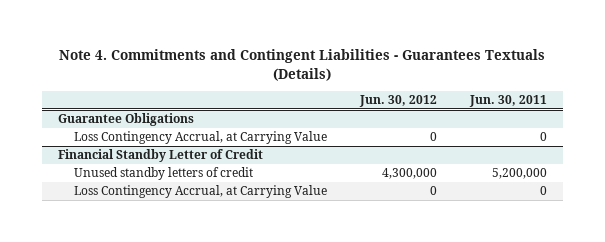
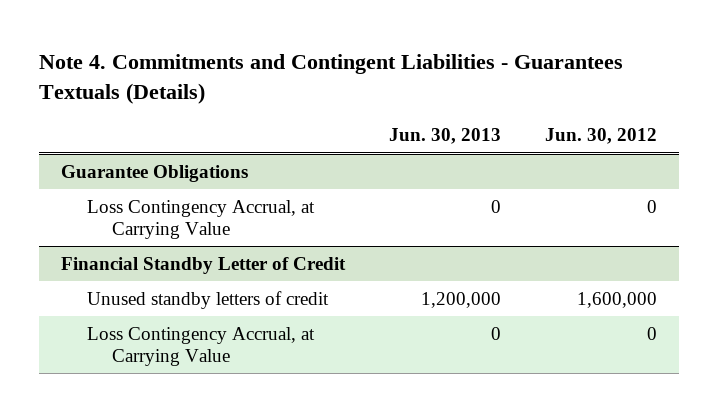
[468,95,547,108] Jun. 30, 2011 -> none
none -> [388,128,501,145] Jun. 30, 2013
[381,168,437,180] 4,300,000 -> [576,291,657,308] 1,600,000

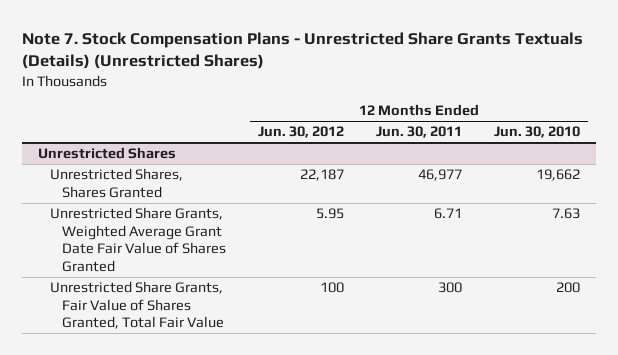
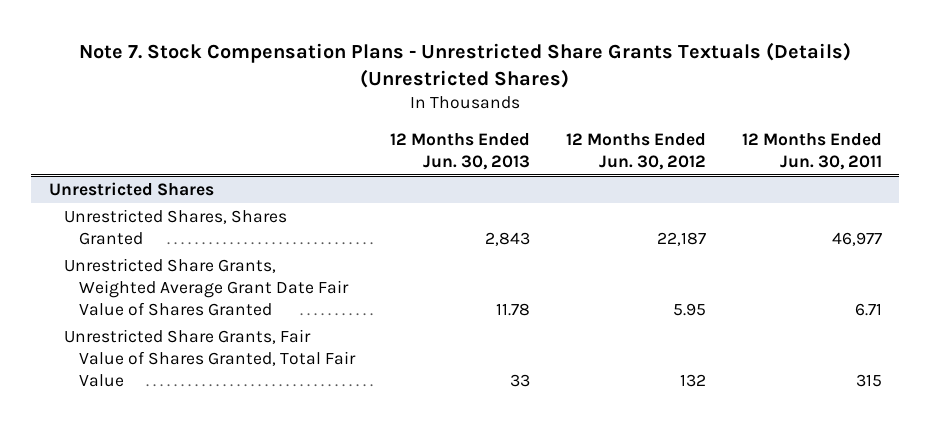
[494,126,581,139] Jun. 30, 2010 -> none
none -> [390,132,531,170] 12 Months Ended Jun. 30, 2013
[320,282,345,294] 100 -> [680,374,707,388] 132
[438,282,463,294] 300 -> [855,374,882,388] 315

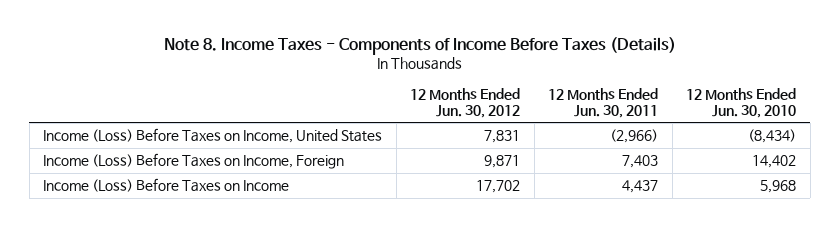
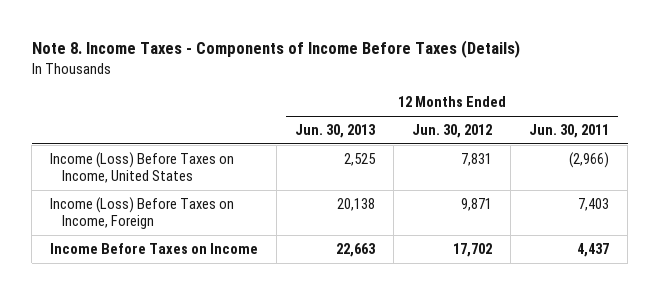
[686,87,797,118] 12 Months Ended Jun. 30, 2010 -> none
none -> [295,124,377,139] Jun. 30, 2013
[43,178,290,193] Income (Loss) Before Taxes on Income -> [50,243,259,255] Income Before Taxes on Income

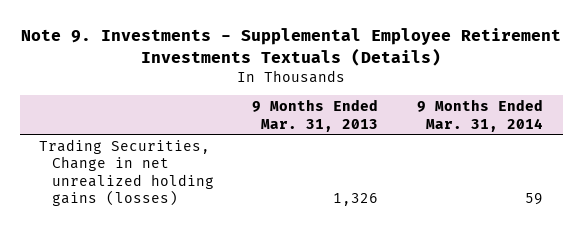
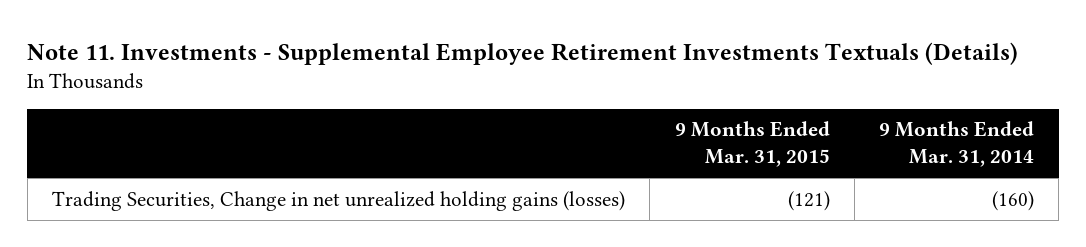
[21,28,562,66] Note 9. Investments - Supplemental Employee Retirement Investments Textuals (Details) -> [27,41,1019,65] Note 11. Investments - Supplemental Employee Retirement Investments Textuals (Details)
[252,99,379,132] 9 Months Ended Mar. 31, 2013 -> none
none -> [674,121,830,168] 9 Months Ended Mar. 31, 2015
[525,193,544,206] 59 -> [992,190,1035,211] (160)

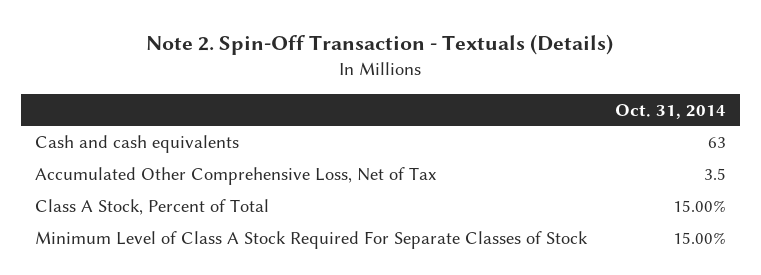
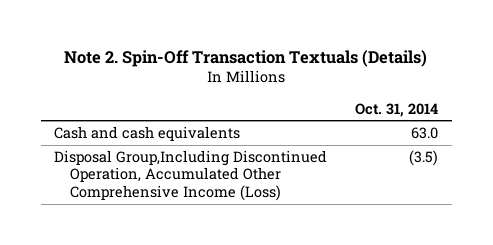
[146,33,614,55] Note 2. Spin-Off Transaction - Textuals (Details) -> [64,49,428,67] Note 2. Spin-Off Transaction Textuals (Details)
[34,198,269,215] Class A Stock, Percent of Total -> none
[34,230,588,249] Minimum Level of Class A Stock Required For Separate Classes of Stock -> none
[707,136,726,148] 63 -> [411,127,439,140] 63.0
[34,166,436,185] Accumulated Other Comprehensive Loss, Net of Tax -> [54,150,328,201] Disposal Group,Including Discontinued Operation, Accumulated Other Comprehensive Income (Loss)
[703,167,726,180] 3.5 -> [409,150,439,167] (3.5)

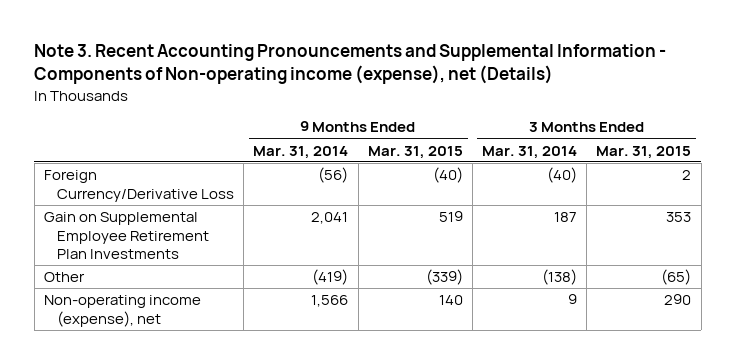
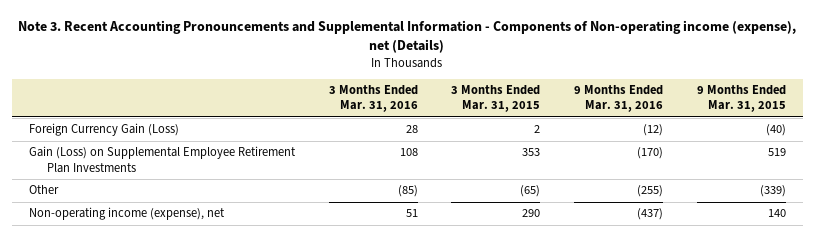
[253,145,349,159] Mar. 31, 2014 -> none
[482,145,578,159] Mar. 31, 2014 -> none
none -> [328,85,418,113] 3 Months Ended Mar. 31, 2016
none -> [574,85,664,113] 9 Months Ended Mar. 31, 2016
[43,170,235,202] Foreign Currency/Derivative Loss -> [28,123,179,137] Foreign Currency Gain (Loss)
[43,212,210,260] Gain on Supplemental Employee Retirement Plan Investments -> [28,146,296,173] Gain (Loss) on Supplemental Employee Retirement Plan Investments

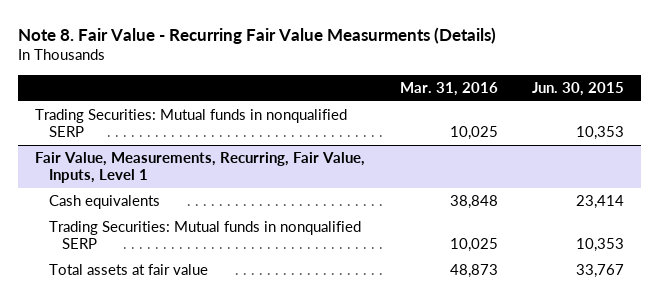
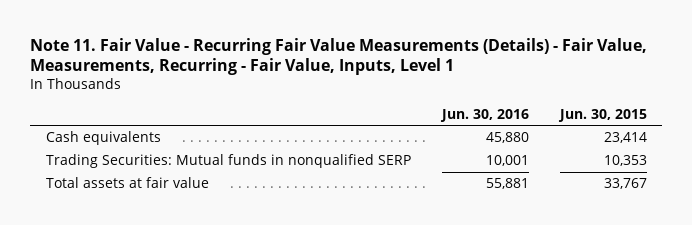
[18,26,497,44] Note 8. Fair Value - Recurring Fair Value Measurments (Details) -> [29,37,647,76] Note 11. Fair Value - Recurring Fair Value Measurements (Details) - Fair Value, Measurements, Recurring - Fair Value, Inputs, Level 1
[399,81,498,96] Mar. 31, 2016 -> none
none -> [439,108,529,122] Jun. 30, 2016
[35,109,348,137] Trading Securities: Mutual funds in nonqualified SERP -> none
[35,152,366,183] Fair Value, Measurements, Recurring, Fair Value, Inputs, Level 1 -> none

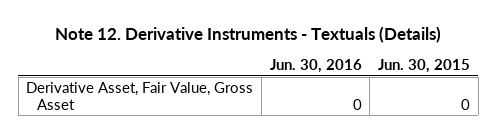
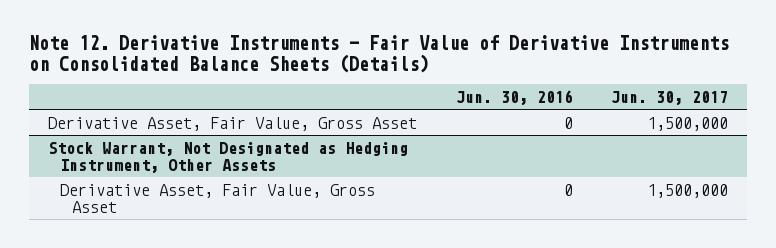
[55,26,442,44] Note 12. Derivative Instruments - Textuals (Details) -> [29,34,730,73] Note 12. Derivative Instruments - Fair Value of Derivative Instruments on Consolidated Balance Sheets (Details)
[378,59,471,74] Jun. 30, 2015 -> none
none -> [610,90,728,105] Jun. 30, 2017
none -> [48,141,409,173] Stock Warrant, Not Designated as Hedging Instrument, Other Assets
none -> [60,183,376,213] Derivative Asset, Fair Value, Gross Asset

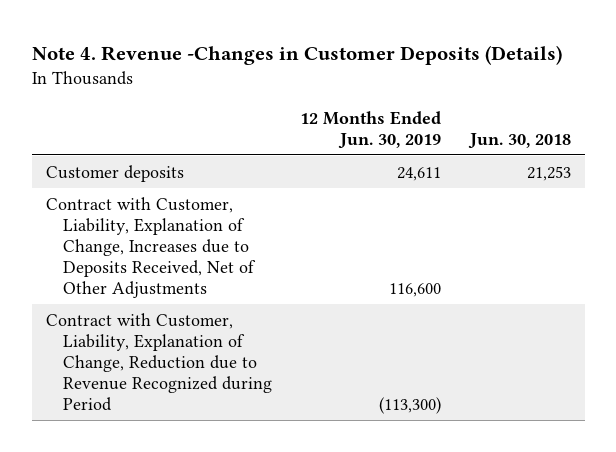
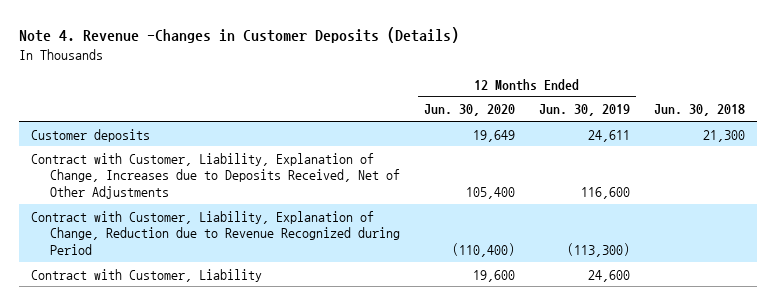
none -> [423,104,515,117] Jun. 30, 2020
[526,165,571,181] 21,253 -> [702,129,745,142] 21,300
none -> [31,268,263,282] Contract with Customer, Liability

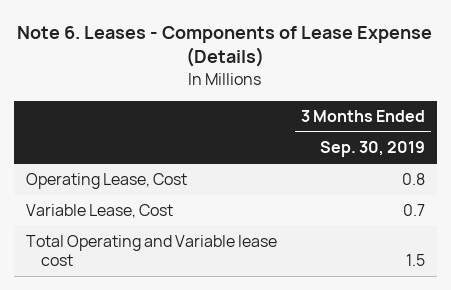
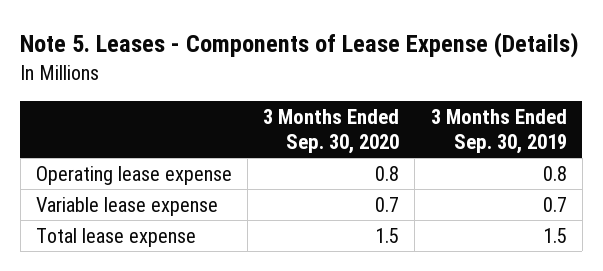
[17,25,433,68] Note 6. Leases - Components of Lease Expense (Details) -> [20,32,580,59] Note 5. Leases - Components of Lease Expense (Details)
none -> [263,108,400,155] 3 Months Ended Sep. 30, 2020
[26,173,188,190] Operating Lease, Cost -> [35,165,232,185] Operating lease expense
[26,204,174,219] Variable Lease, Cost -> [35,196,218,216] Variable lease expense
[26,235,278,267] Total Operating and Variable lease cost -> [35,227,196,247] Total lease expense

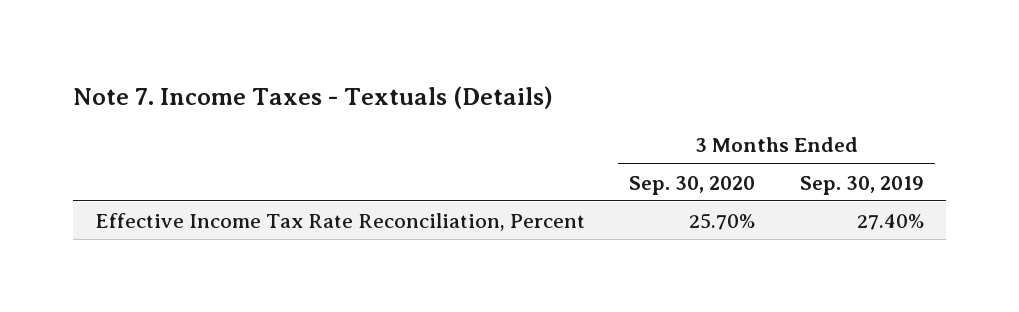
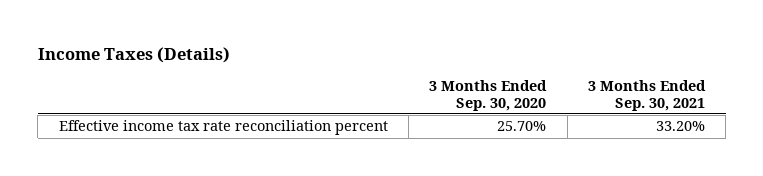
[72,86,553,110] Note 7. Income Taxes - Textuals (Details) -> [37,46,230,63] Income Taxes (Details)
[800,175,925,195] Sep. 30, 2019 -> none
none -> [587,79,706,111] 3 Months Ended Sep. 30, 2021
[94,212,585,231] Effective Income Tax Rate Reconciliation, Percent -> [58,120,388,136] Effective income tax rate reconciliation percent

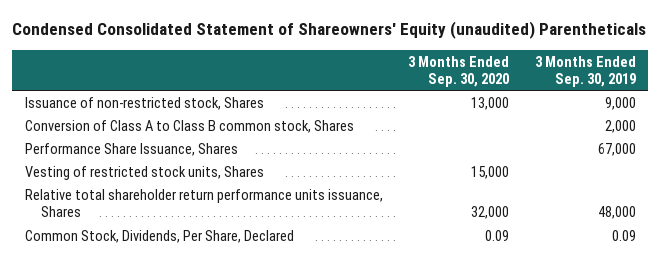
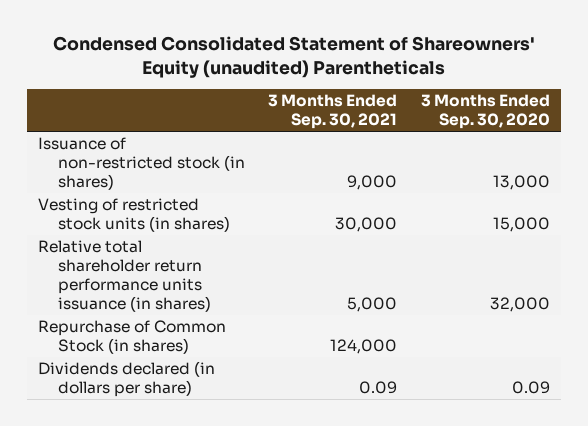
[534,55,636,87] 3 Months Ended Sep. 30, 2019 -> none
none -> [268,94,398,130] 3 Months Ended Sep. 30, 2021
[25,119,355,133] Conversion of Class A to Class B common stock, Shares -> none
[25,142,239,156] Performance Share Issuance, Shares -> none
[25,96,265,110] Issuance of non-restricted stock, Shares -> [38,137,246,190] Issuance of non-restricted stock (in shares)
[25,165,265,180] Vesting of restricted stock units, Shares -> [38,198,231,232] Vesting of restricted stock units (in shares)
[25,188,384,218] Relative total shareholder return performance units issuance, Shares -> [38,240,212,312] Relative total shareholder return performance units issuance (in shares)
none -> [38,320,227,354] Repurchase of Common Stock (in shares)
[25,229,295,243] Common Stock, Dividends, Per Share, Declared -> [38,361,216,397] Dividends declared (in dollars per share)

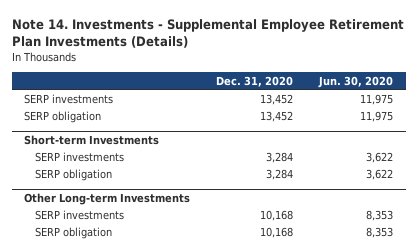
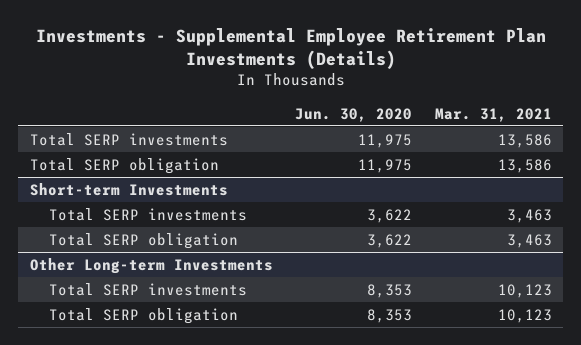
[11,18,404,49] Note 14. Investments - Supplemental Employee Retirement Plan Investments (Details) -> [35,27,546,70] Investments - Supplemental Employee Retirement Plan Investments (Details)
[216,75,294,87] Dec. 31, 2020 -> none
none -> [434,107,552,122] Mar. 31, 2021
[24,93,114,104] SERP investments -> [29,133,228,147] Total SERP investments
[24,110,102,123] SERP obligation -> [29,158,219,175] Total SERP obligation
[34,151,124,162] SERP investments -> [49,208,248,222] Total SERP investments
[34,168,112,181] SERP obligation -> [49,233,239,250] Total SERP obligation
[34,209,124,220] SERP investments -> [49,283,248,297] Total SERP investments
[34,226,112,239] SERP obligation -> [49,308,239,325] Total SERP obligation

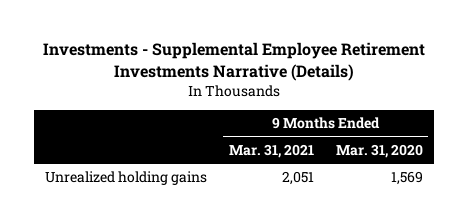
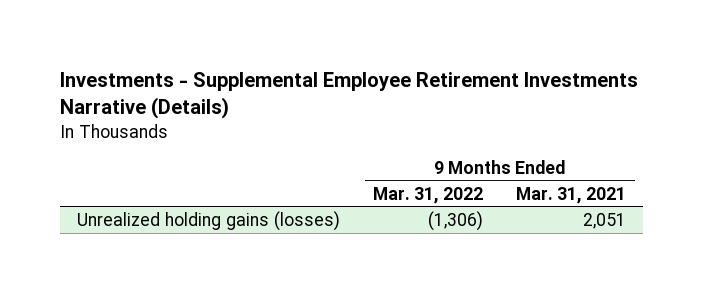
[335,143,423,158] Mar. 31, 2020 -> none
none -> [373,186,484,204] Mar. 31, 2022
[44,171,207,186] Unrealized holding gains -> [76,210,340,231] Unrealized holding gains (losses)

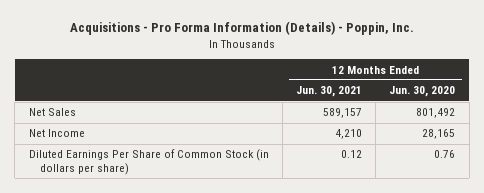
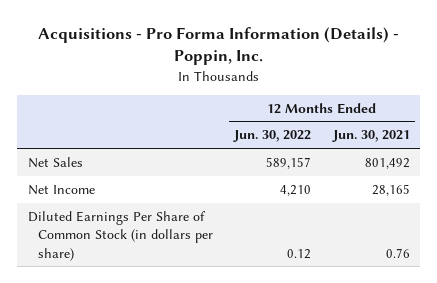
[389,86,456,98] Jun. 30, 2020 -> none
none -> [233,130,312,143] Jun. 30, 2022
[322,108,362,119] 589,157 -> [364,157,410,169] 801,492
[334,129,362,140] 4,210 -> [371,183,410,196] 28,165
[340,150,362,159] 0.12 -> [385,247,410,258] 0.76

